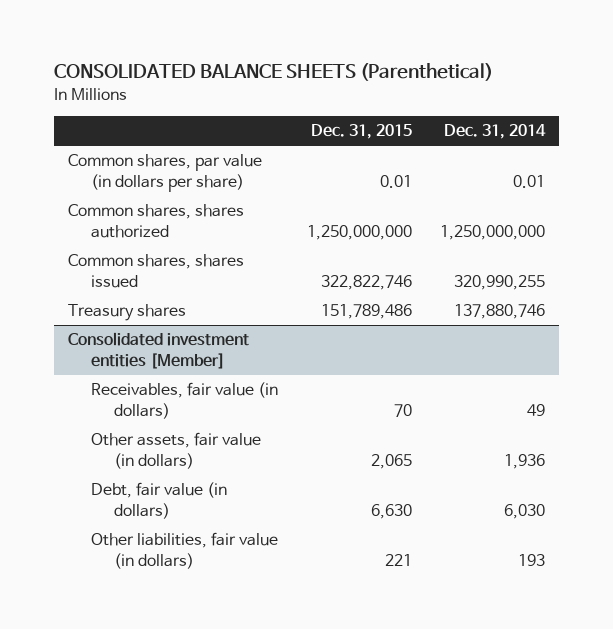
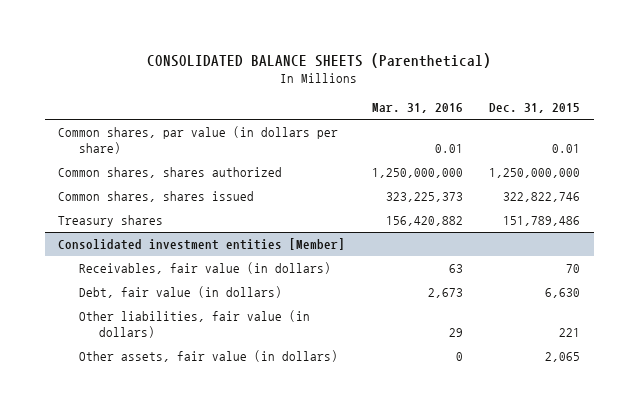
[444,124,547,140] Dec. 31, 2014 -> none
none -> [371,103,463,114] Mar. 31, 2016
[91,432,262,469] Other assets, fair value (in dollars) -> [78,350,338,363] Other assets, fair value (in dollars)

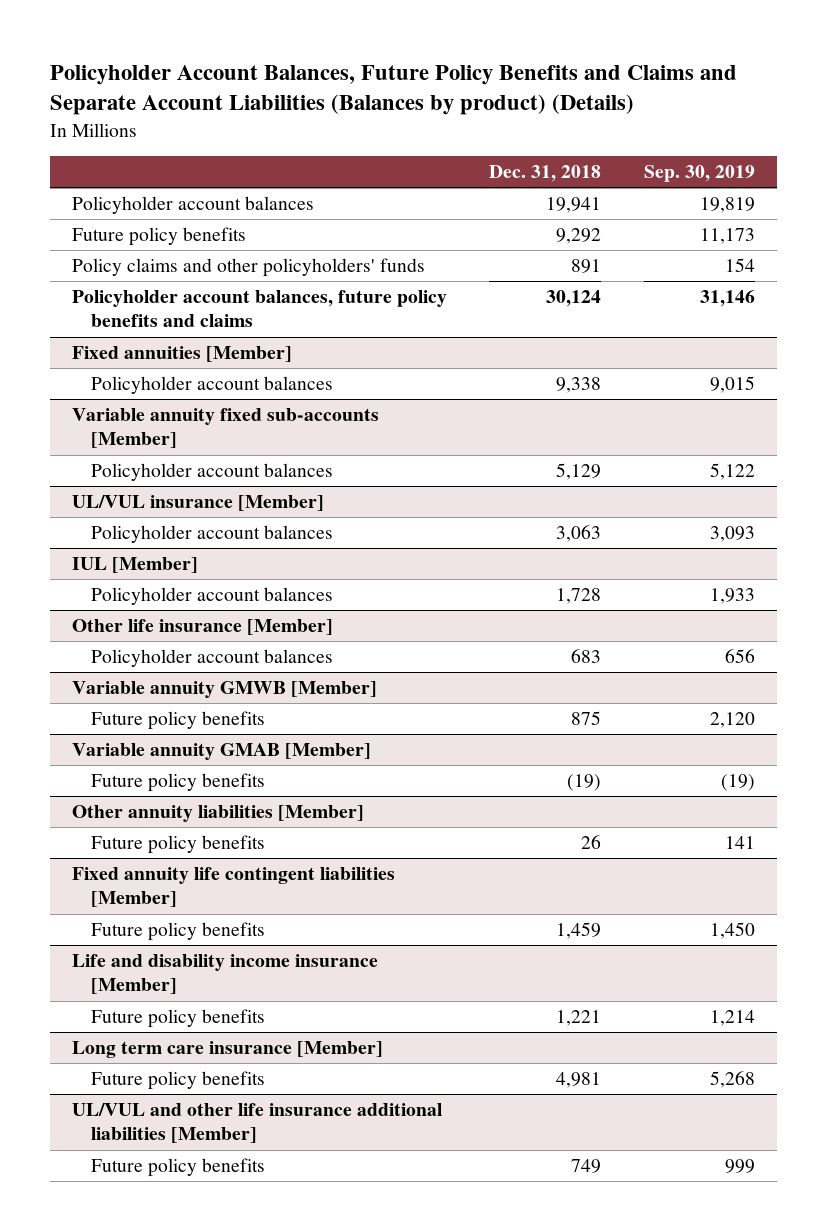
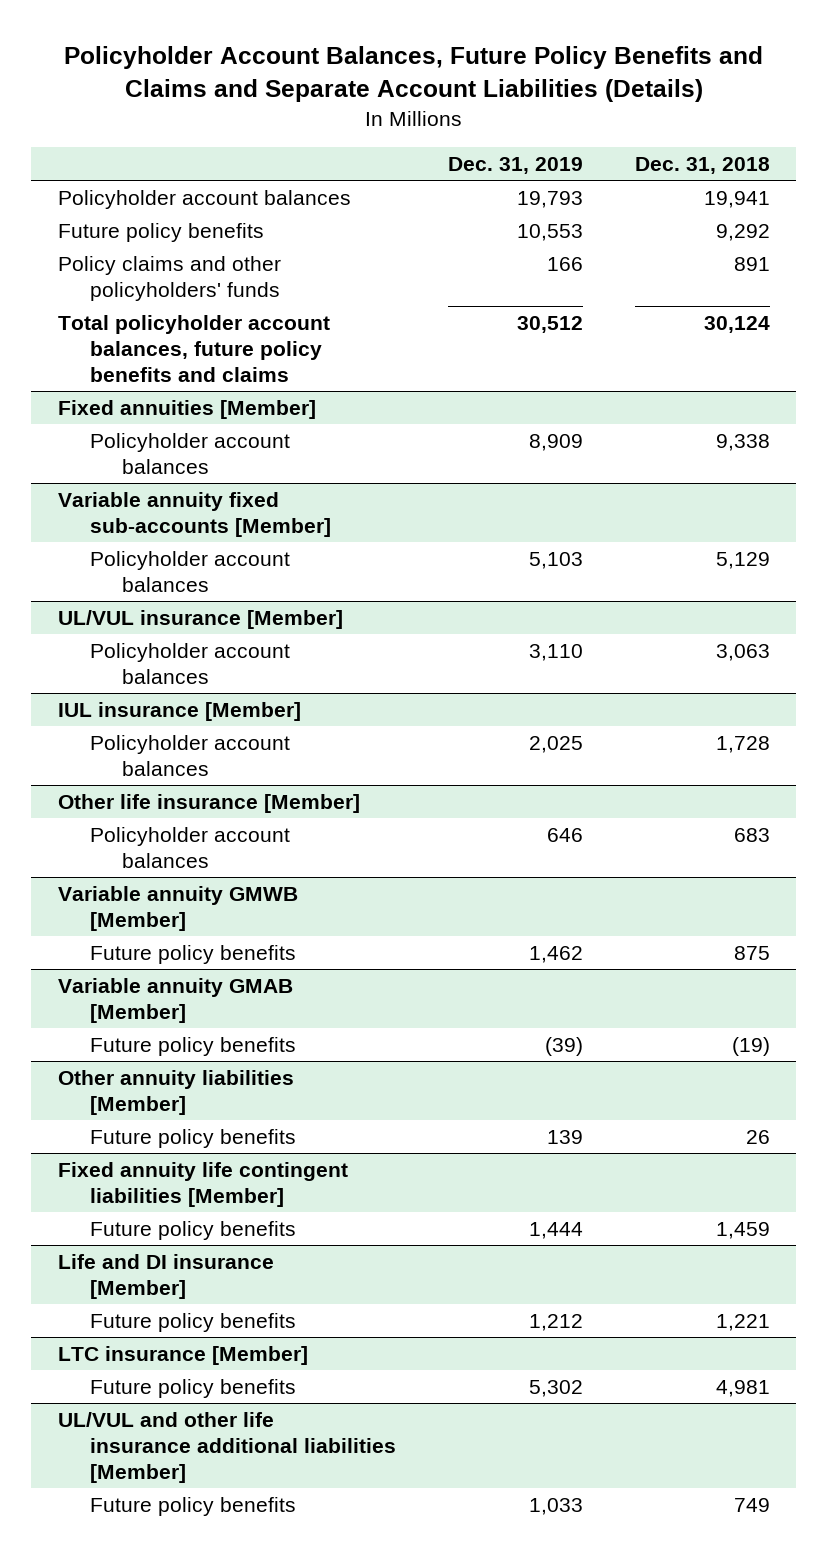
[50,65,738,116] Policyholder Account Balances, Future Policy Benefits and Claims and Separate Account Liabilities (Balances by product) (Details) -> [63,46,763,103] Policyholder Account Balances, Future Policy Benefits and Claims and Separate Account Liabilities (Details)
[644,165,756,183] Sep. 30, 2019 -> none
none -> [447,156,583,174] Dec. 31, 2019
[71,290,447,328] Policyholder account balances, future policy benefits and claims -> [57,314,330,382] Total policyholder account balances, future policy benefits and claims
[71,557,198,574] IUL [Member] -> [57,701,301,721] IUL insurance [Member]
[71,954,378,995] Life and disability income insurance [Member] -> [57,1253,274,1299] Life and DI insurance [Member]
[71,1041,383,1059] Long term care insurance [Member] -> [57,1345,308,1365] LTC insurance [Member]

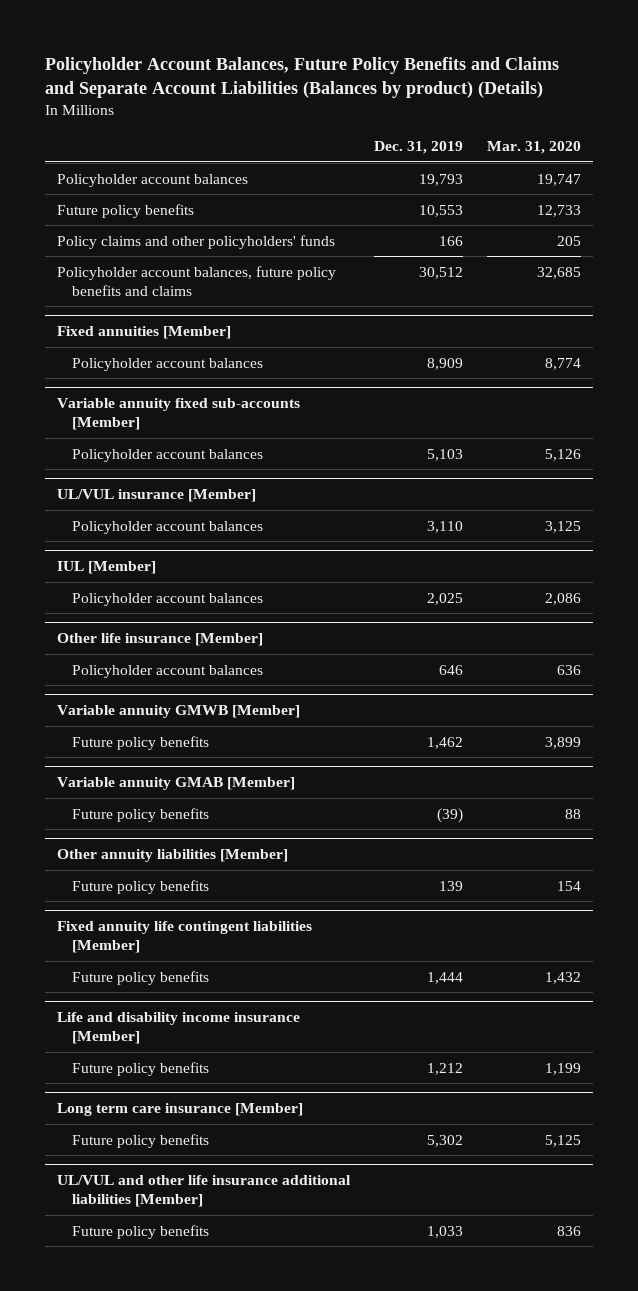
[63,46,763,103] Policyholder Account Balances, Future Policy Benefits and Claims and Separate Account Liabilities (Details) -> [45,56,560,98] Policyholder Account Balances, Future Policy Benefits and Claims and Separate Account Liabilities (Balances by product) (Details)
[634,156,770,174] Dec. 31, 2018 -> none
none -> [486,141,581,155] Mar. 31, 2020
[57,314,330,382] Total policyholder account balances, future policy benefits and claims -> [57,265,337,296] Policyholder account balances, future policy benefits and claims
[57,701,301,721] IUL insurance [Member] -> [57,561,157,575] IUL [Member]
[57,1253,274,1299] Life and DI insurance [Member] -> [57,1012,301,1045] Life and disability income insurance [Member]
[57,1345,308,1365] LTC insurance [Member] -> [57,1103,304,1117] Long term care insurance [Member]

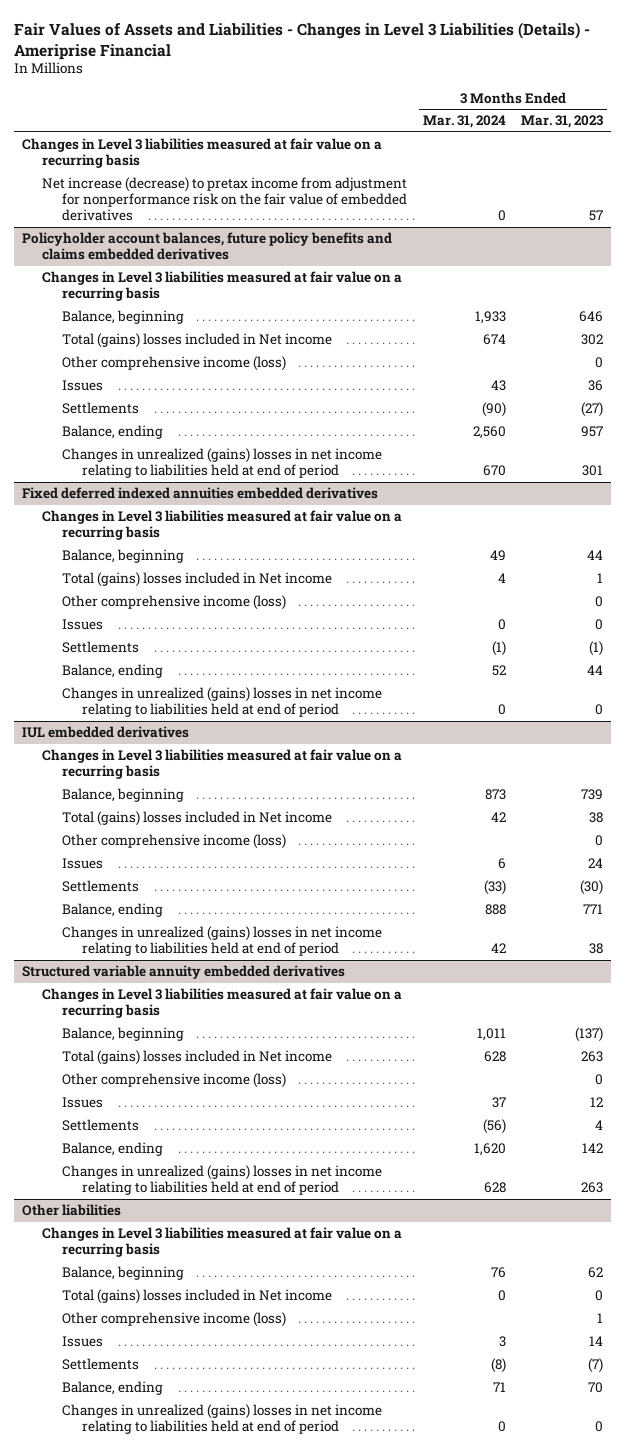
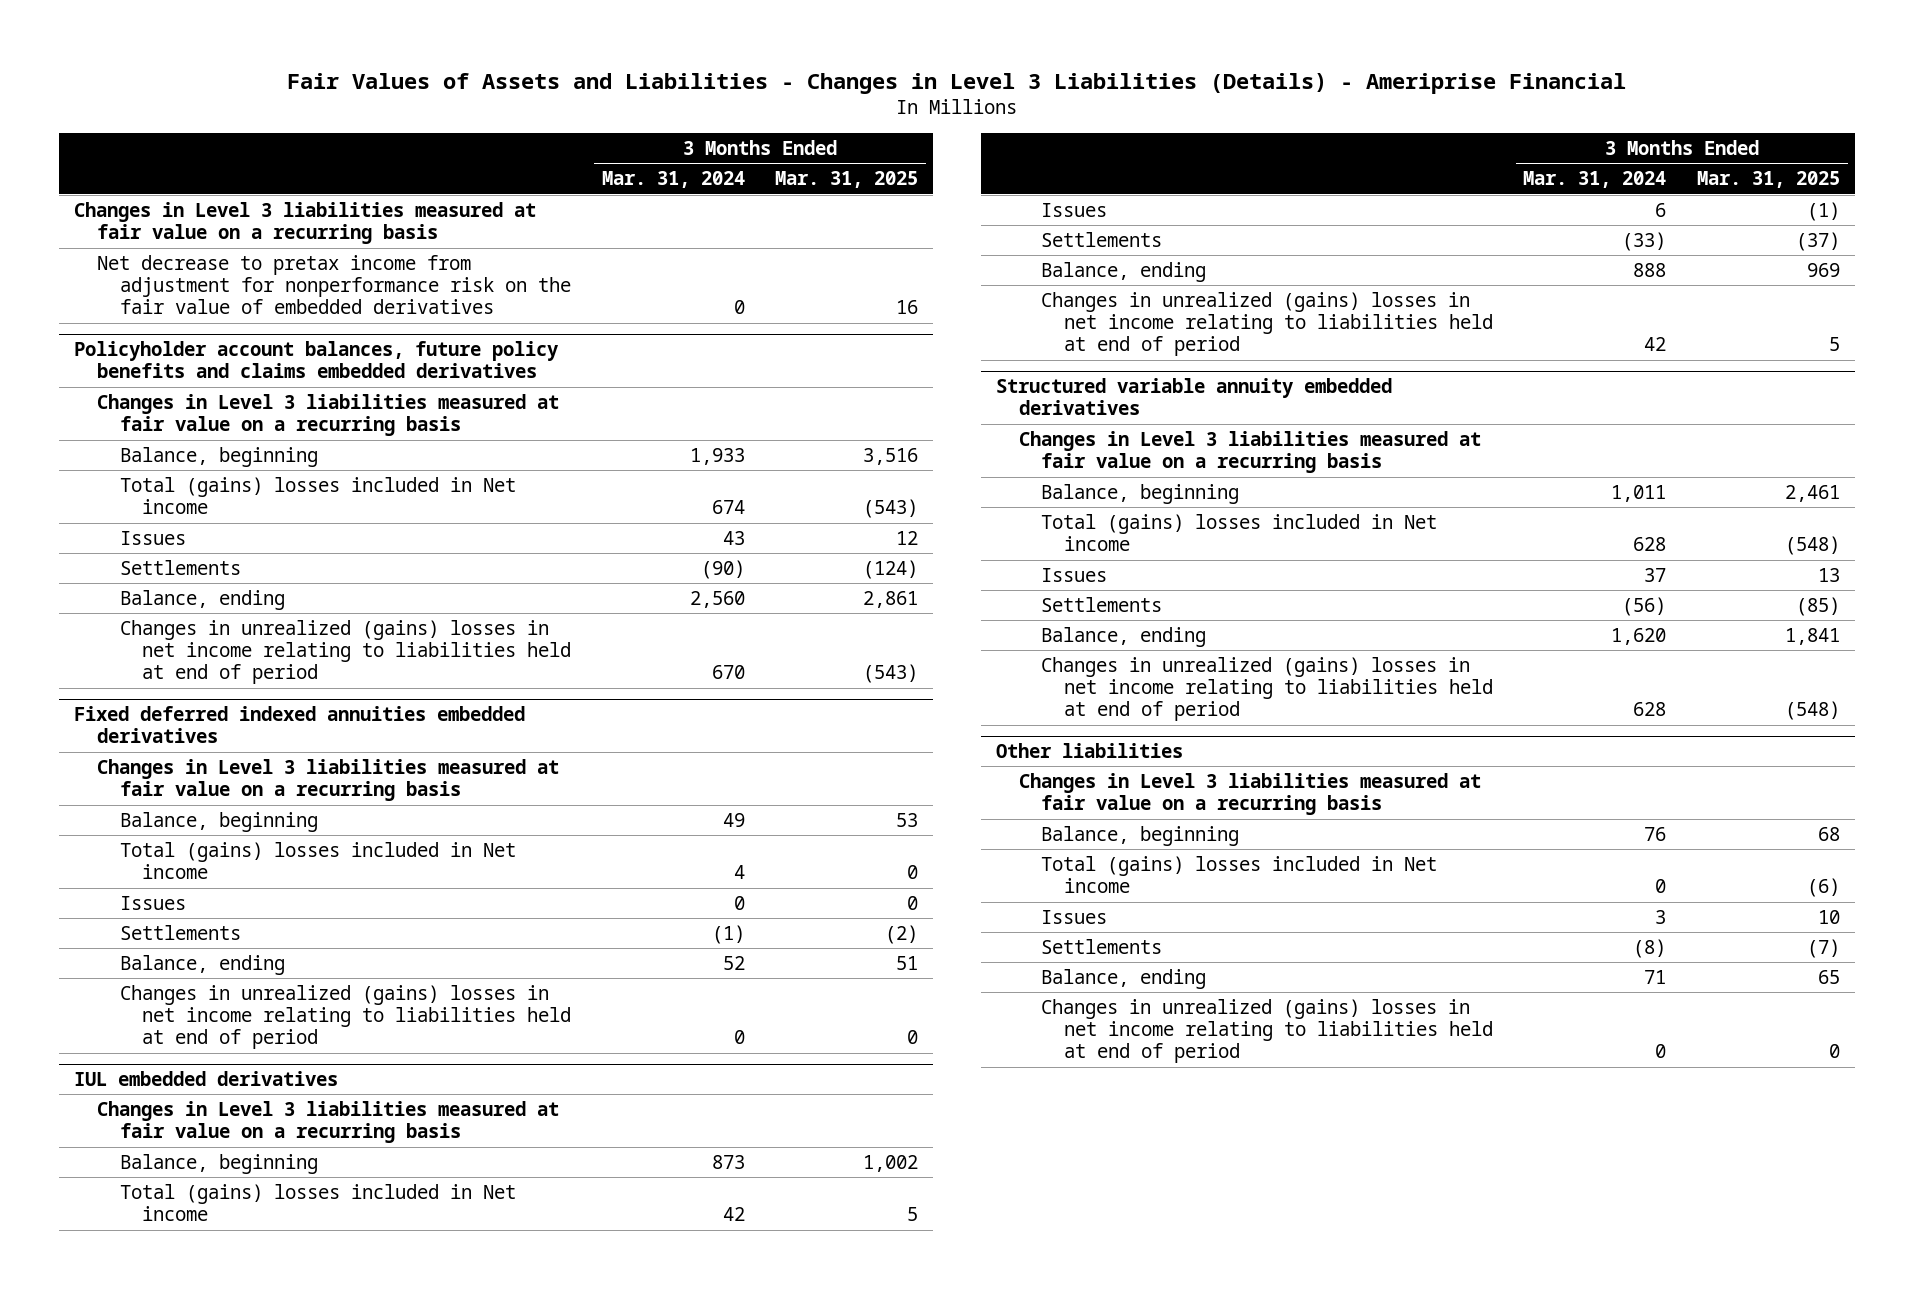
[521,115,604,129] Mar. 31, 2023 -> none
none -> [775,171,919,189] Mar. 31, 2025
[42,177,408,222] Net increase (decrease) to pretax income from adjustment for nonperformance risk on the fair value of embedded derivatives -> [96,254,571,315] Net decrease to pretax income from adjustment for nonperformance risk on the fair value of embedded derivatives
[61,356,286,372] Other comprehensive income (loss) -> none
[61,595,286,611] Other comprehensive income (loss) -> none
[61,834,286,850] Other comprehensive income (loss) -> none
[61,1073,286,1089] Other comprehensive income (loss) -> none
[61,1312,286,1328] Other comprehensive income (loss) -> none

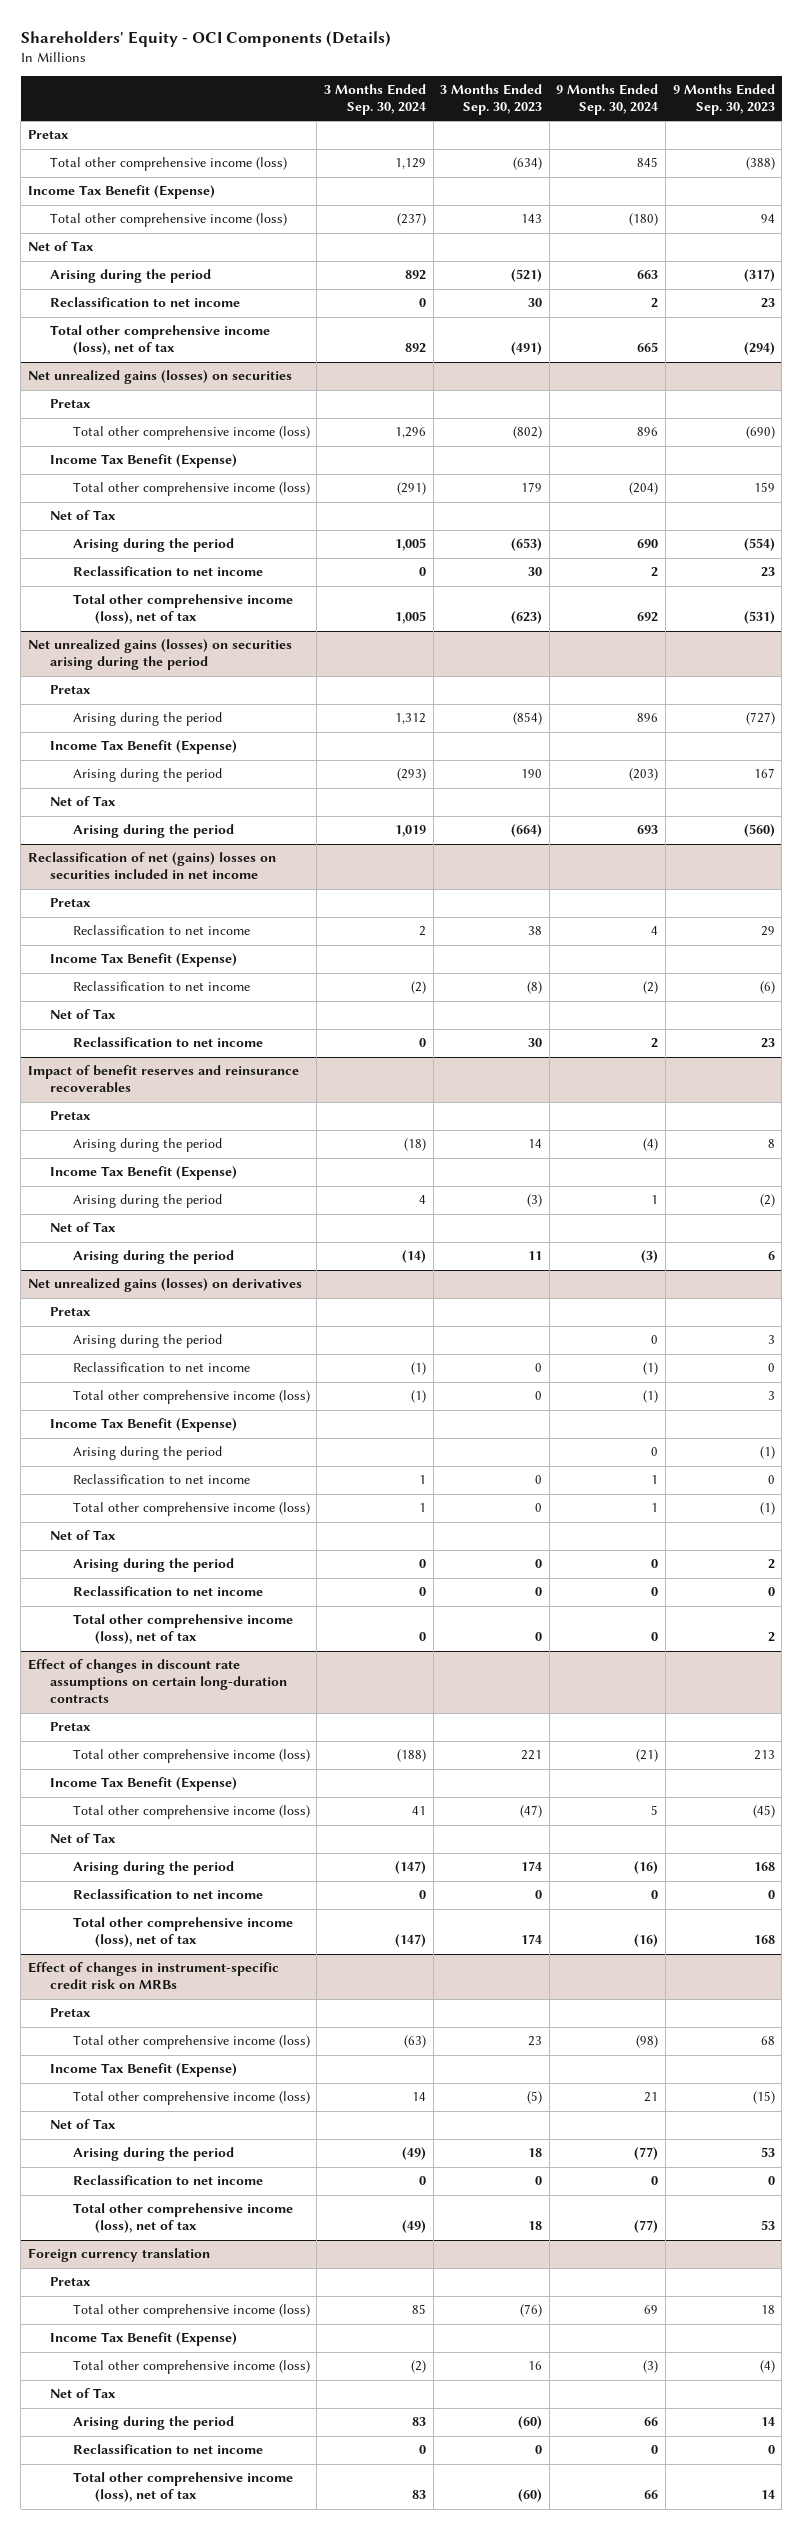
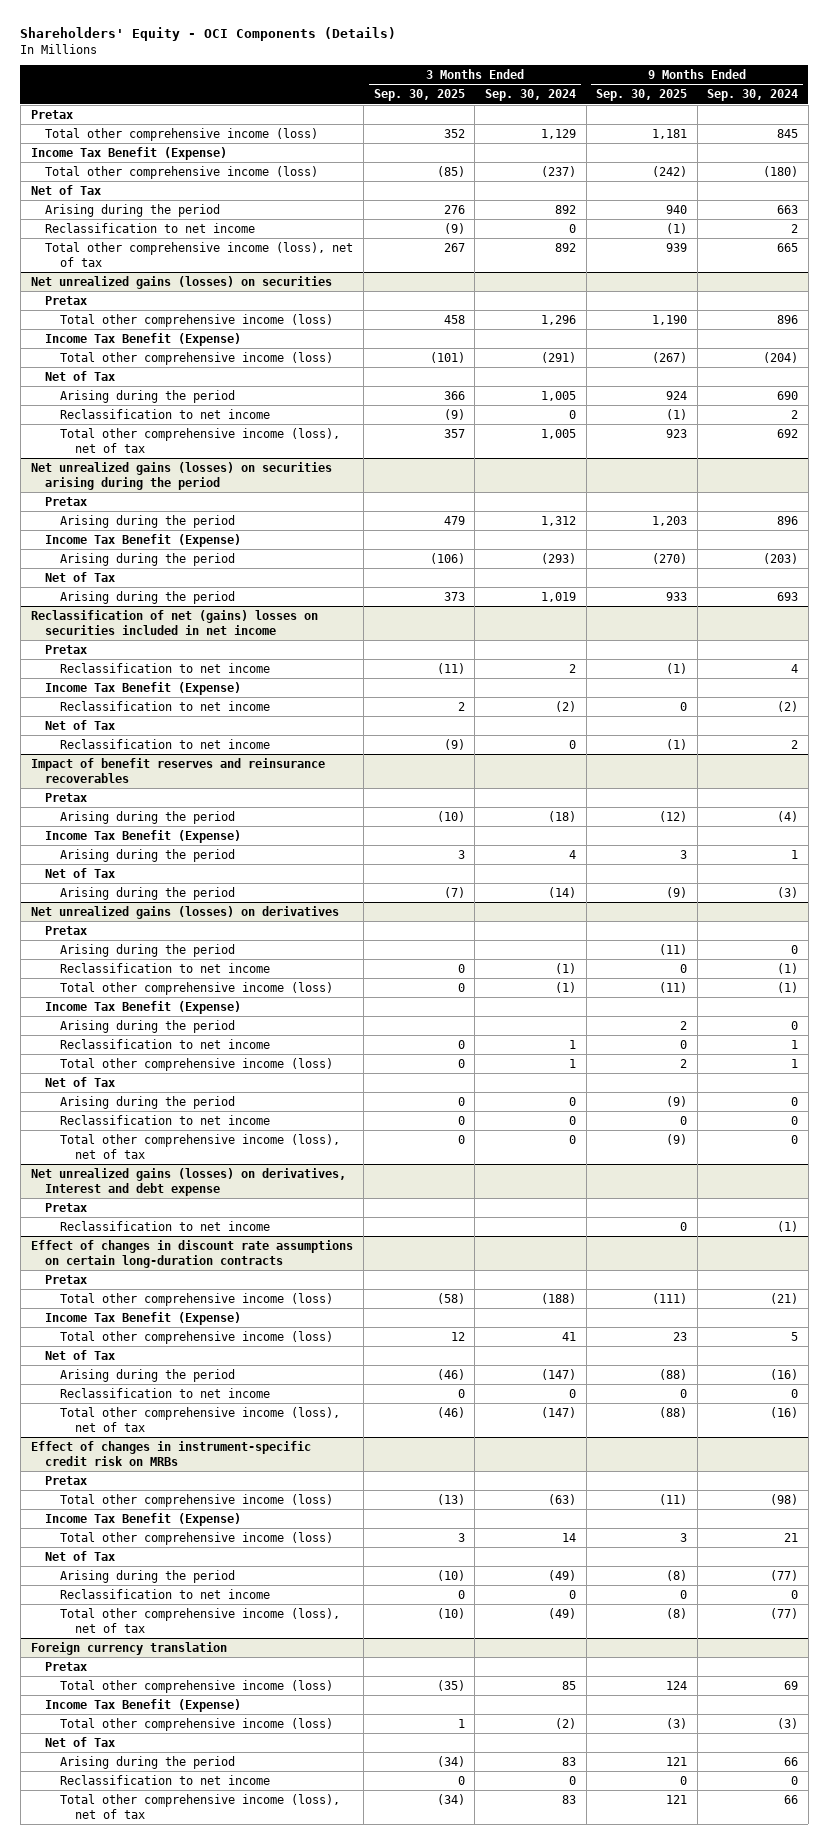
[440,84,543,116] 3 Months Ended Sep. 30, 2023 -> none
[672,84,775,116] 9 Months Ended Sep. 30, 2023 -> none
none -> [373,89,465,102] Sep. 30, 2025
none -> [596,89,688,102] Sep. 30, 2025
none -> [30,1167,346,1196] Net unrealized gains (losses) on derivatives, Interest and debt expense
none -> [45,1202,88,1212] Pretax
none -> [60,1220,271,1231] Reclassification to net income

